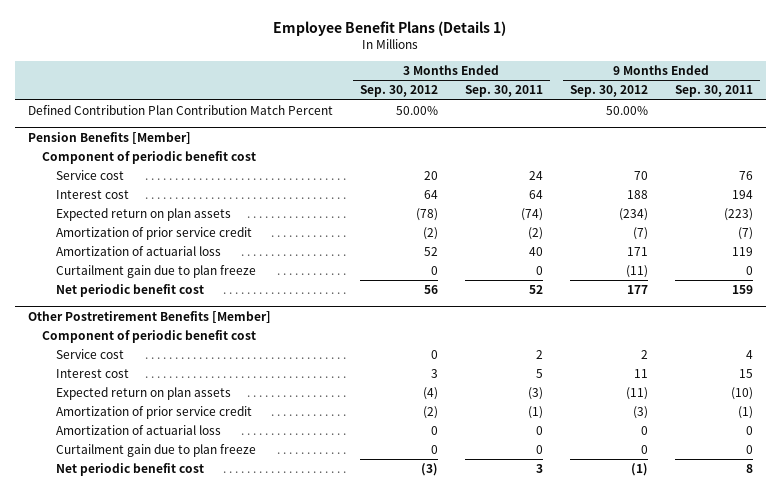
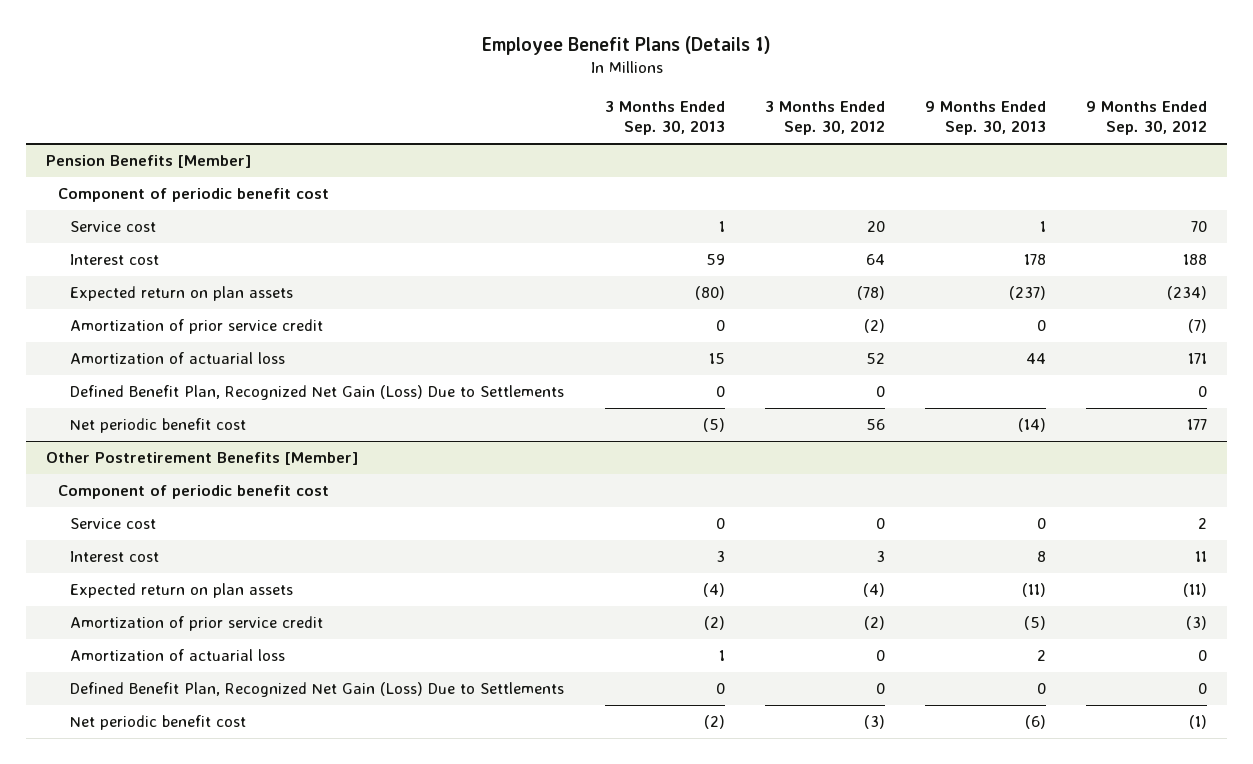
[464,85,543,98] Sep. 30, 2011 -> none
[674,85,753,98] Sep. 30, 2011 -> none
none -> [604,100,725,136] 3 Months Ended Sep. 30, 2013
none -> [924,100,1046,136] 9 Months Ended Sep. 30, 2013
[27,105,333,116] Defined Contribution Plan Contribution Match Percent -> none
[55,265,256,279] Curtailment gain due to plan freeze -> none
none -> [70,384,565,400] Defined Benefit Plan, Recognized Net Gain (Loss) Due to Settlements
[55,444,256,458] Curtailment gain due to plan freeze -> none
none -> [70,681,565,697] Defined Benefit Plan, Recognized Net Gain (Loss) Due to Settlements

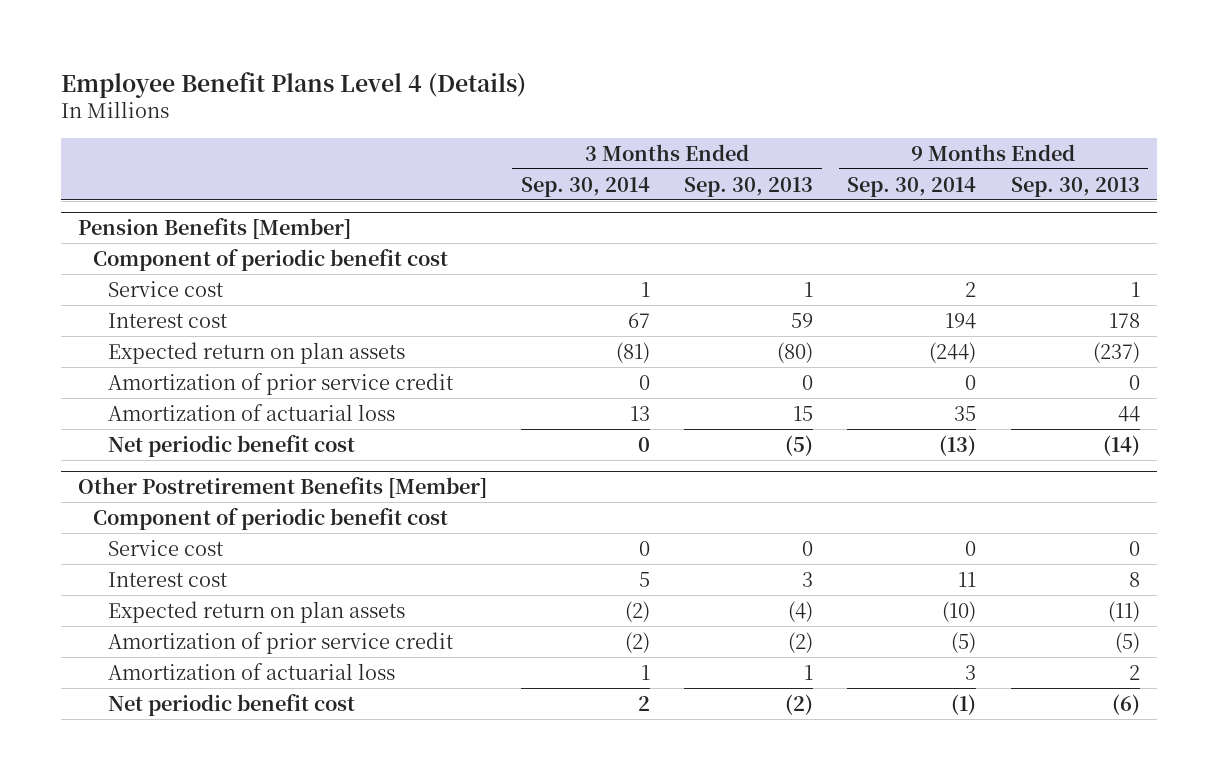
[481,36,771,56] Employee Benefit Plans (Details 1) -> [60,71,526,98] Employee Benefit Plans Level 4 (Details)
[764,100,885,136] 3 Months Ended Sep. 30, 2012 -> none
[1086,100,1208,136] 9 Months Ended Sep. 30, 2012 -> none
none -> [521,176,651,197] Sep. 30, 2014
none -> [847,176,977,197] Sep. 30, 2014
[70,384,565,400] Defined Benefit Plan, Recognized Net Gain (Loss) Due to Settlements -> none
[70,681,565,697] Defined Benefit Plan, Recognized Net Gain (Loss) Due to Settlements -> none

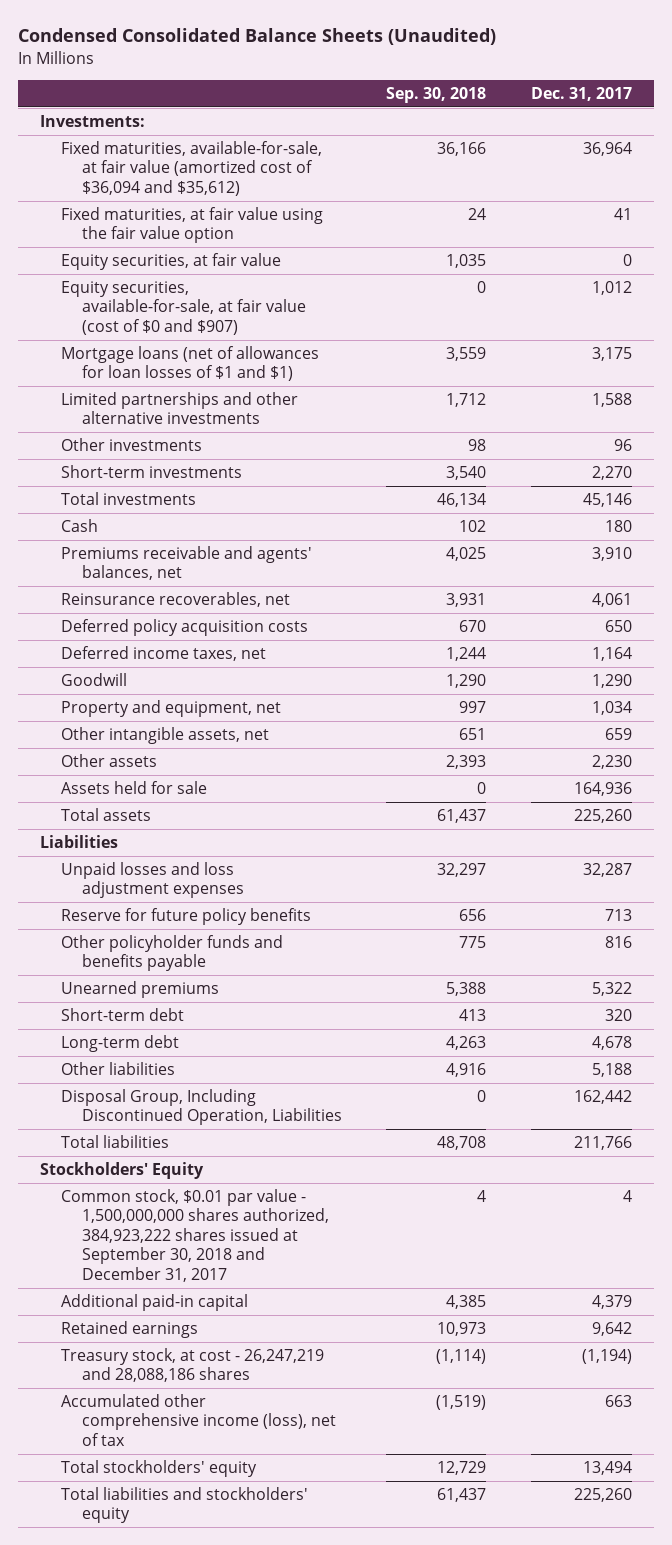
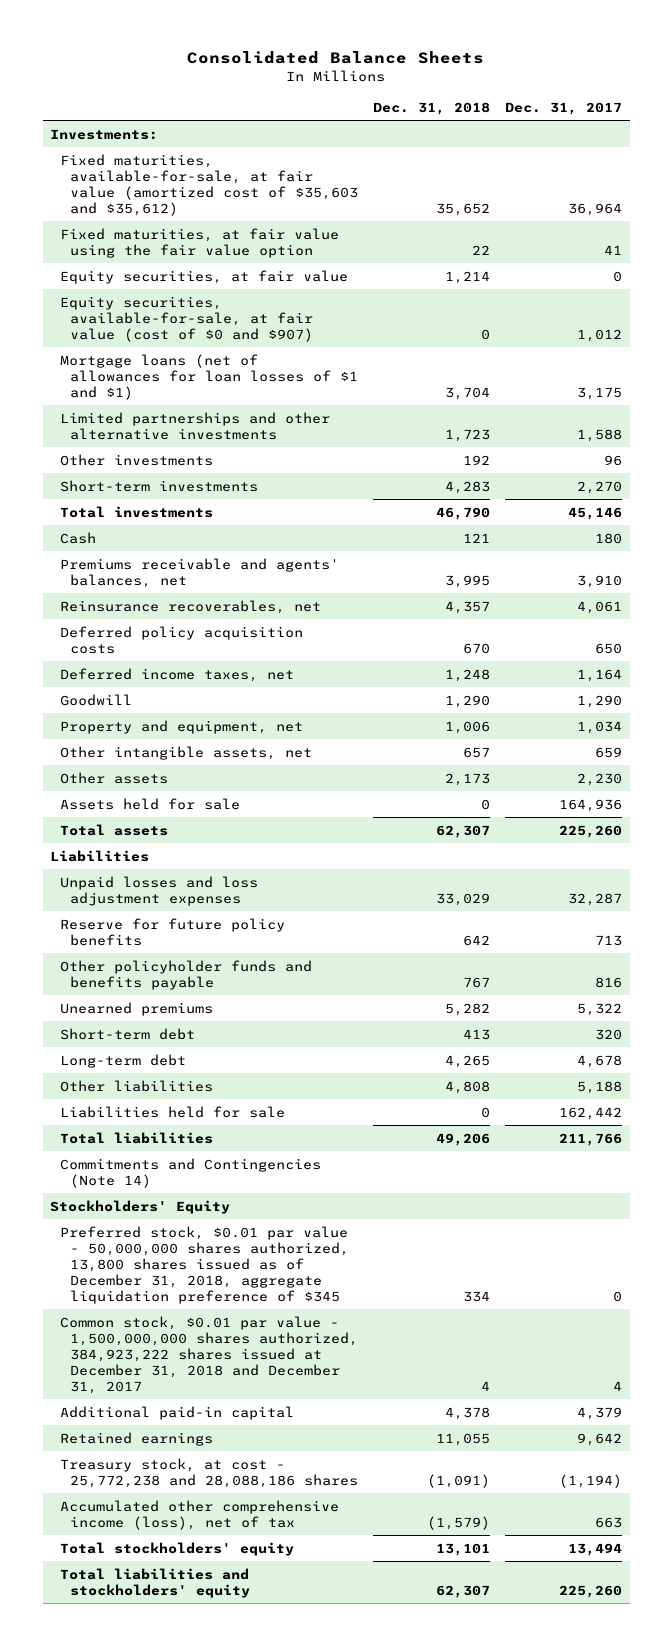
[17,28,496,46] Condensed Consolidated Balance Sheets (Unaudited) -> [187,50,485,64] Consolidated Balance Sheets
[386,86,487,103] Sep. 30, 2018 -> none
none -> [372,101,490,115] Dec. 31, 2018
[61,141,323,196] Fixed maturities, available-for-sale, at fair value (amortized cost of $36,094 and $35,612) -> [59,153,358,216] Fixed maturities, available-for-sale, at fair value (amortized cost of $35,603 and $35,612)
[61,1089,343,1126] Disposal Group, Including Discontinued Operation, Liabilities -> [59,1105,285,1118] Liabilities held for sale
none -> [59,1157,321,1188] Commitments and Contingencies (Note 14)
none -> [59,1225,349,1304] Preferred stock, $0.01 par value - 50,000,000 shares authorized, 13,800 shares issued as of December 31, 2018, aggregate liquidation preference of $345
[61,1189,330,1282] Common stock, $0.01 par value - 1,500,000,000 shares authorized, 384,923,222 shares issued at September 30, 2018 and December 31, 2017 -> [59,1315,358,1394] Common stock, $0.01 par value - 1,500,000,000 shares authorized, 384,923,222 shares issued at December 31, 2018 and December 31, 2017
[61,1348,325,1383] Treasury stock, at cost - 26,247,219 and 28,088,186 shares -> [59,1457,358,1488] Treasury stock, at cost - 25,772,238 and 28,088,186 shares

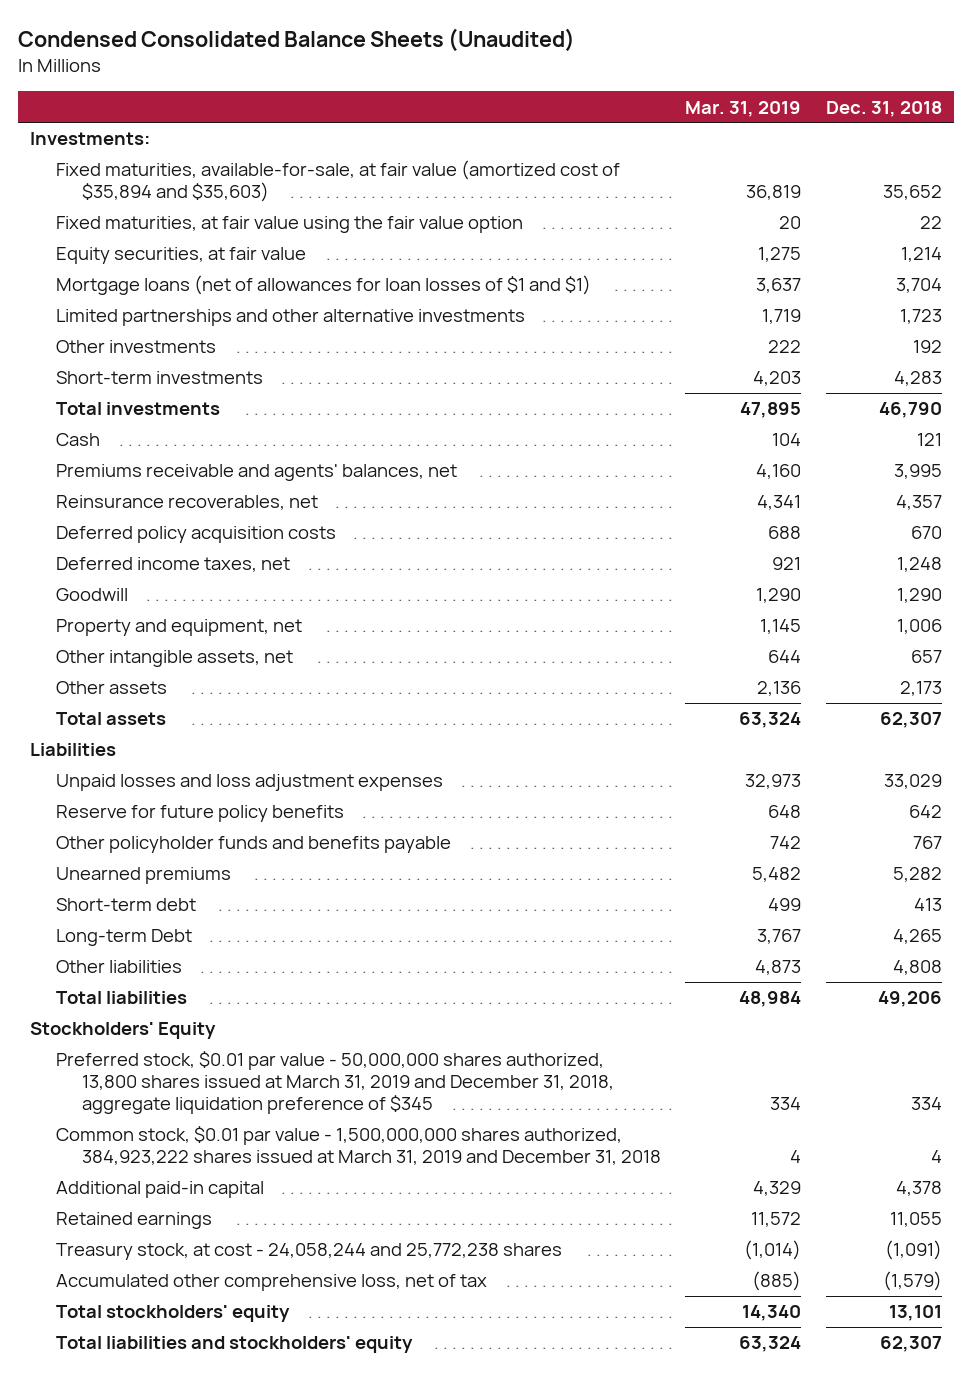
[187,50,485,64] Consolidated Balance Sheets -> [18,28,576,53] Condensed Consolidated Balance Sheets (Unaudited)
[505,101,623,115] Dec. 31, 2017 -> none
none -> [685,100,802,117] Mar. 31, 2019
[59,153,358,216] Fixed maturities, available-for-sale, at fair value (amortized cost of $35,603 and $35,612) -> [55,160,620,203] Fixed maturities, available-for-sale, at fair value (amortized cost of $35,894 and $35,603)
[59,295,313,342] Equity securities, available-for-sale, at fair value (cost of $0 and $907) -> none
[59,797,240,810] Assets held for sale -> none
[59,1053,186,1068] Long-term debt -> [55,929,192,947] Long-term Debt
[59,1105,285,1118] Liabilities held for sale -> none
[59,1157,321,1188] Commitments and Contingencies (Note 14) -> none
[59,1225,349,1304] Preferred stock, $0.01 par value - 50,000,000 shares authorized, 13,800 shares issued as of December 31, 2018, aggregate liquidation preference of $345 -> [55,1051,614,1114] Preferred stock, $0.01 par value - 50,000,000 shares authorized, 13,800 shares issued at March 31, 2019 and December 31, 2018, aggregate liquidation preference of $345
[59,1315,358,1394] Common stock, $0.01 par value - 1,500,000,000 shares authorized, 384,923,222 shares issued at December 31, 2018 and December 31, 2017 -> [55,1126,661,1166] Common stock, $0.01 par value - 1,500,000,000 shares authorized, 384,923,222 shares issued at March 31, 2019 and December 31, 2018
[59,1457,358,1488] Treasury stock, at cost - 25,772,238 and 28,088,186 shares -> [55,1243,562,1261] Treasury stock, at cost - 24,058,244 and 25,772,238 shares
[59,1499,339,1530] Accumulated other comprehensive income (loss), net of tax -> [55,1274,487,1292] Accumulated other comprehensive loss, net of tax

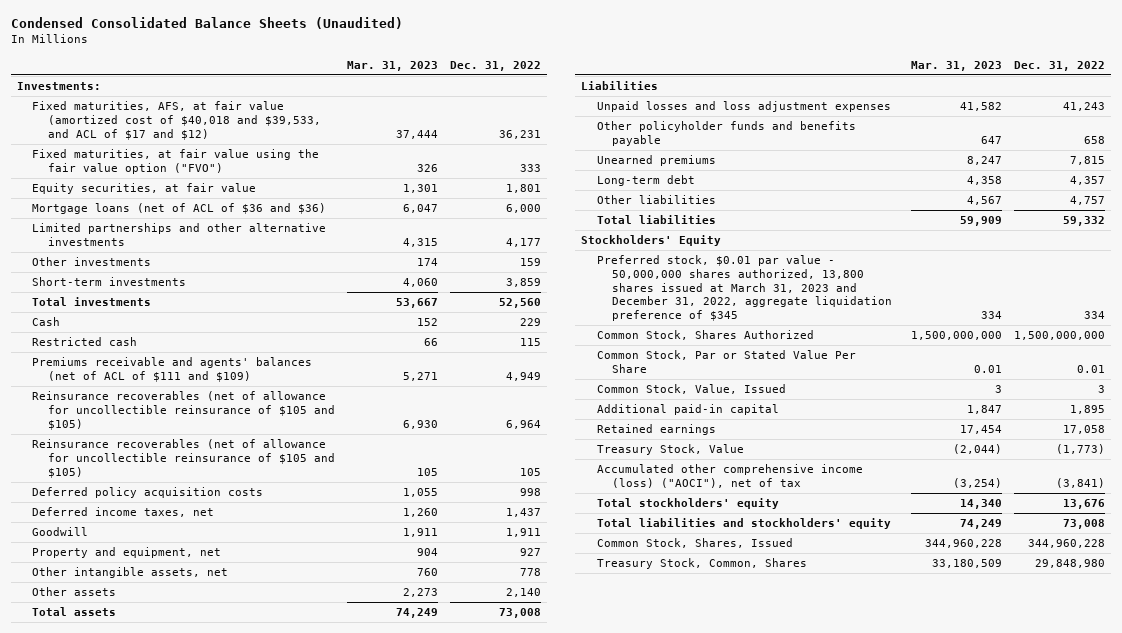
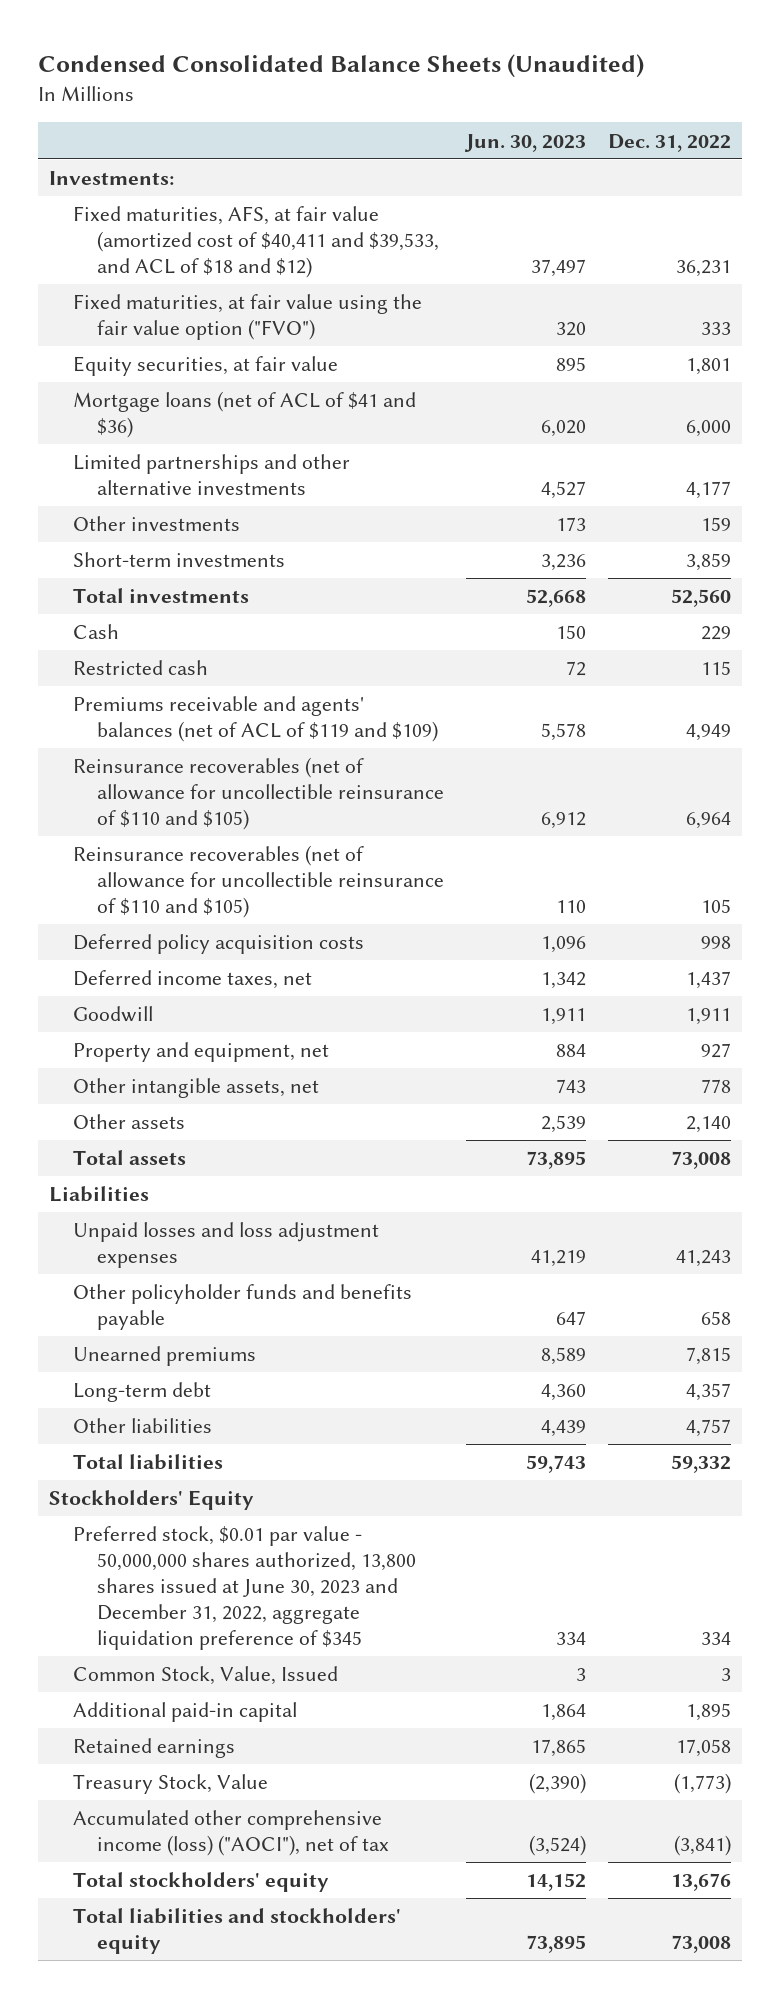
[346,60,438,71] Mar. 31, 2023 -> none
none -> [464,133,587,152] Jun. 30, 2023
[32,101,321,140] Fixed maturities, AFS, at fair value (amortized cost of $40,018 and $39,533, and ACL of $17 and $12) -> [73,206,440,279] Fixed maturities, AFS, at fair value (amortized cost of $40,411 and $39,533, and ACL of $18 and $12)
[32,203,327,215] Mortgage loans (net of ACL of $36 and $36) -> [73,391,417,439] Mortgage loans (net of ACL of $41 and $36)
[32,357,313,382] Premiums receivable and agents' balances (net of ACL of $111 and $109) -> [73,696,439,743] Premiums receivable and agents' balances (net of ACL of $119 and $109)
[32,391,335,430] Reinsurance recoverables (net of allowance for uncollectible reinsurance of $105 and $105) -> [73,757,445,831] Reinsurance recoverables (net of allowance for uncollectible reinsurance of $110 and $105)
[32,439,335,478] Reinsurance recoverables (net of allowance for uncollectible reinsurance of $105 and $105) -> [73,845,445,919] Reinsurance recoverables (net of allowance for uncollectible reinsurance of $110 and $105)
[596,330,814,341] Common Stock, Shares Authorized -> none
[596,350,856,373] Common Stock, Par or Stated Value Per Share -> none
[596,255,893,321] Preferred stock, $0.01 par value - 50,000,000 shares authorized, 13,800 shares issued at March 31, 2023 and December 31, 2022, aggregate liquidation preference of $345 -> [73,1526,417,1651] Preferred stock, $0.01 par value - 50,000,000 shares authorized, 13,800 shares issued at June 30, 2023 and December 31, 2022, aggregate liquidation preference of $345
[596,538,793,549] Common Stock, Shares, Issued -> none
[596,558,807,570] Treasury Stock, Common, Shares -> none

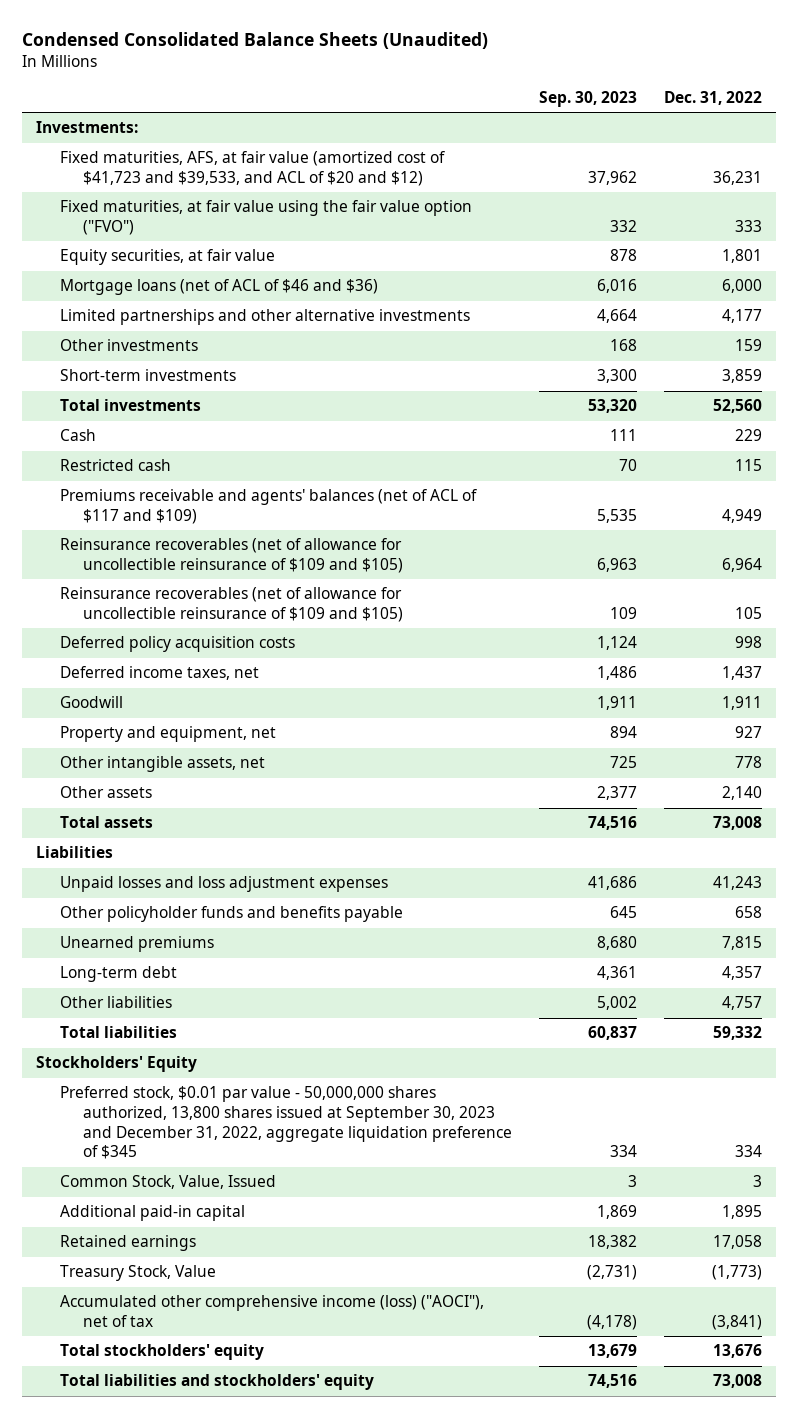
[464,133,587,152] Jun. 30, 2023 -> none
none -> [539,90,638,107] Sep. 30, 2023
[73,206,440,279] Fixed maturities, AFS, at fair value (amortized cost of $40,411 and $39,533, and ACL of $18 and $12) -> [59,151,445,186] Fixed maturities, AFS, at fair value (amortized cost of $41,723 and $39,533, and ACL of $20 and $12)
[73,391,417,439] Mortgage loans (net of ACL of $41 and $36) -> [59,279,378,296] Mortgage loans (net of ACL of $46 and $36)
[73,696,439,743] Premiums receivable and agents' balances (net of ACL of $119 and $109) -> [59,489,477,524] Premiums receivable and agents' balances (net of ACL of $117 and $109)
[73,757,445,831] Reinsurance recoverables (net of allowance for uncollectible reinsurance of $110 and $105) -> [59,538,404,573] Reinsurance recoverables (net of allowance for uncollectible reinsurance of $109 and $105)
[73,845,445,919] Reinsurance recoverables (net of allowance for uncollectible reinsurance of $110 and $105) -> [59,587,404,622] Reinsurance recoverables (net of allowance for uncollectible reinsurance of $109 and $105)
[73,1526,417,1651] Preferred stock, $0.01 par value - 50,000,000 shares authorized, 13,800 shares issued at June 30, 2023 and December 31, 2022, aggregate liquidation preference of $345 -> [59,1086,513,1160] Preferred stock, $0.01 par value - 50,000,000 shares authorized, 13,800 shares issued at September 30, 2023 and December 31, 2022, aggregate liquidation preference of $345

